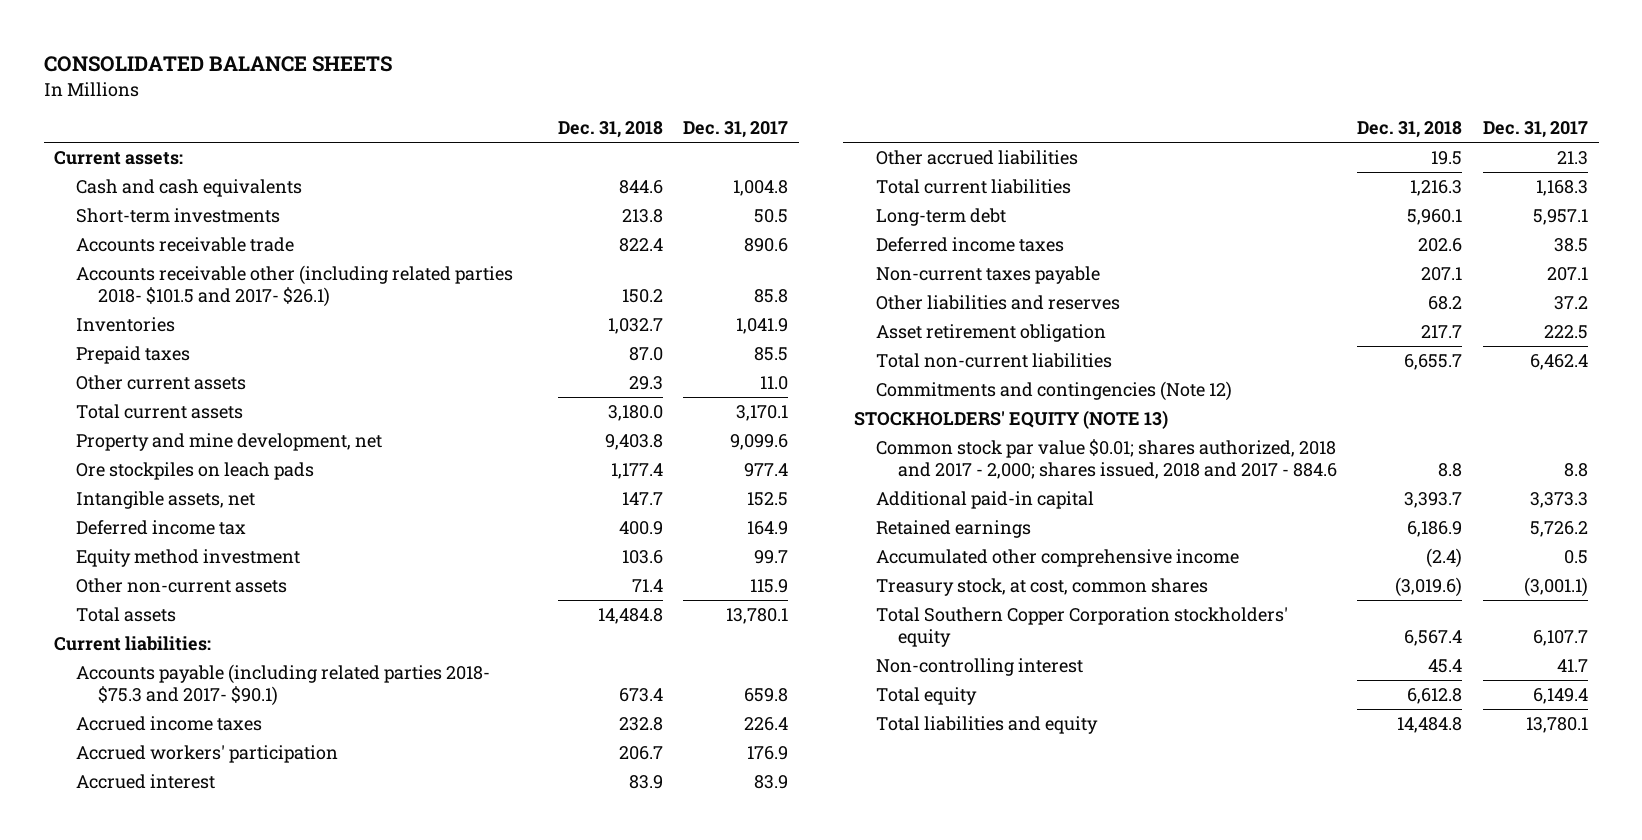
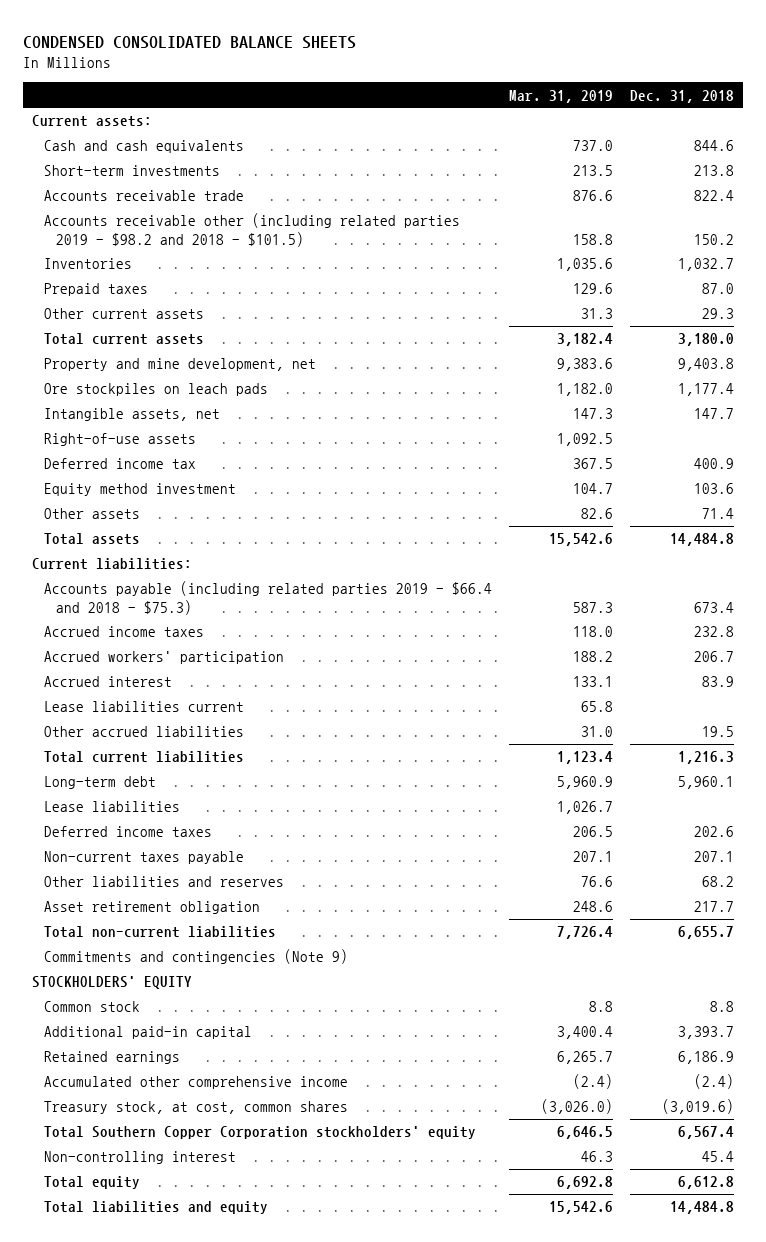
[43,56,392,73] CONSOLIDATED BALANCE SHEETS -> [23,35,357,49] CONDENSED CONSOLIDATED BALANCE SHEETS
[683,121,789,139] Dec. 31, 2017 -> none
none -> [508,89,613,103] Mar. 31, 2019
[75,264,513,307] Accounts receivable other (including related parties 2018- $101.5 and 2017- $26.1) -> [43,213,460,247] Accounts receivable other (including related parties 2019 - $98.2 and 2018 - $101.5)
none -> [43,433,196,447] Right-of-use assets
[75,577,287,593] Other non-current assets -> [43,508,140,520] Other assets
[75,663,490,706] Accounts payable (including related parties 2018- $75.3 and 2017- $90.1) -> [43,581,492,615] Accounts payable (including related parties 2019 - $66.4 and 2018 - $75.3)
none -> [43,701,244,713] Lease liabilities current
none -> [43,801,180,813] Lease liabilities
[875,380,1232,401] Commitments and contingencies (Note 12) -> [43,949,348,965] Commitments and contingencies (Note 9)
[853,409,1168,429] STOCKHOLDERS' EQUITY (NOTE 13) -> [31,976,192,990] STOCKHOLDERS' EQUITY
[875,438,1337,479] Common stock par value $0.01; shares authorized, 2018 and 2017 - 2,000; shares issued, 2018 and 2017 - 884.6 -> [43,1001,140,1013] Common stock

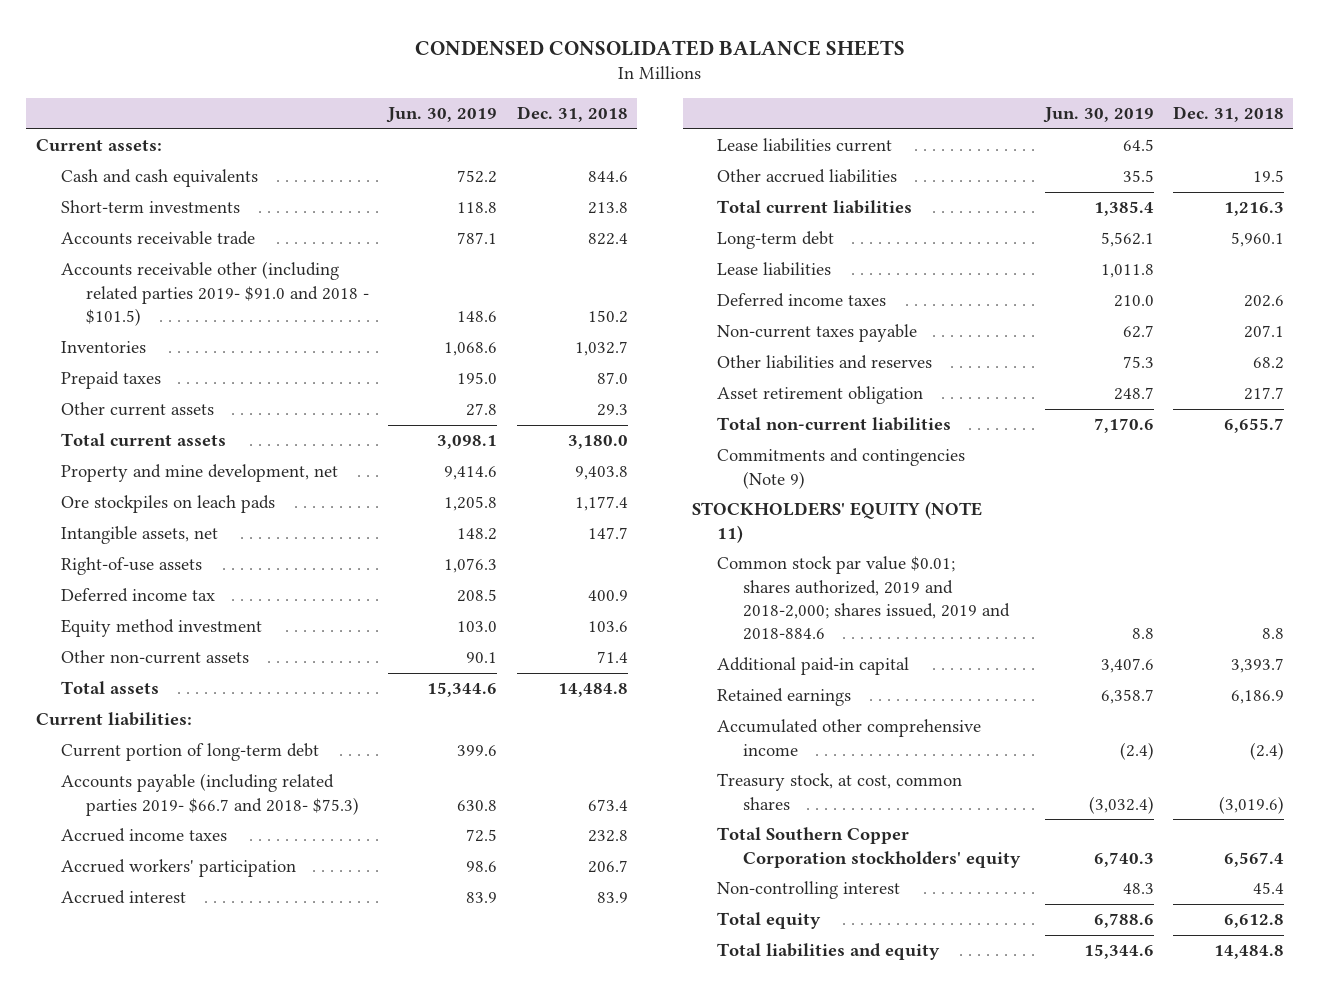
[508,89,613,103] Mar. 31, 2019 -> none
none -> [386,107,498,124] Jun. 30, 2019
[43,213,460,247] Accounts receivable other (including related parties 2019 - $98.2 and 2018 - $101.5) -> [61,261,370,327] Accounts receivable other (including related parties 2019- $91.0 and 2018 - $101.5)
[43,508,140,520] Other assets -> [61,650,250,665] Other non-current assets
none -> [61,743,320,762] Current portion of long-term debt
[43,581,492,615] Accounts payable (including related parties 2019 - $66.4 and 2018 - $75.3) -> [61,773,360,816] Accounts payable (including related parties 2019- $66.7 and 2018- $75.3)
[31,976,192,990] STOCKHOLDERS' EQUITY -> [692,501,983,543] STOCKHOLDERS' EQUITY (NOTE 11)
[43,1001,140,1013] Common stock -> [717,556,1010,641] Common stock par value $0.01; shares authorized, 2019 and 2018-2,000; shares issued, 2019 and 2018-884.6

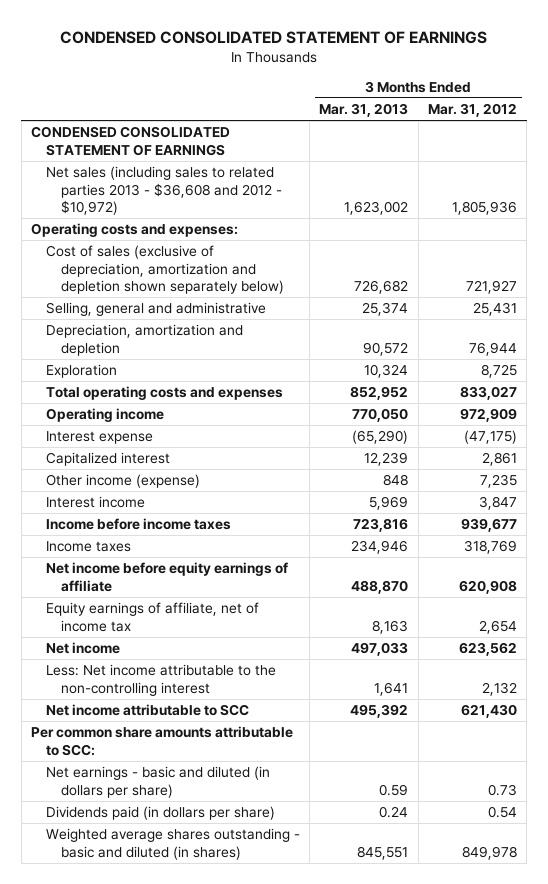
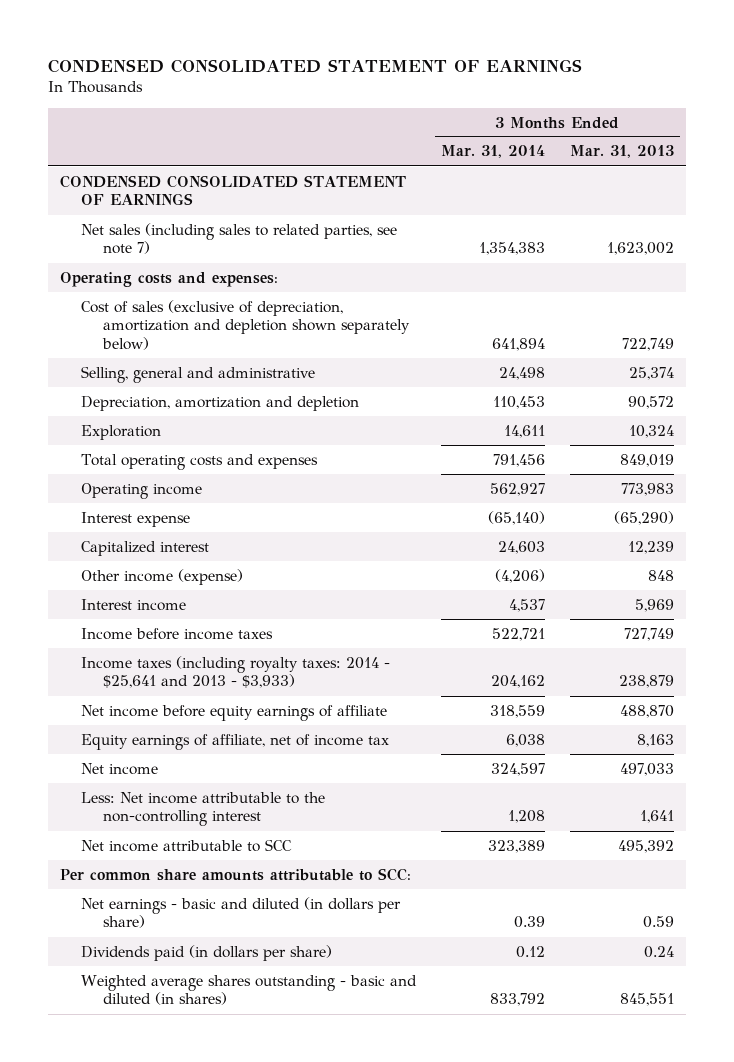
[427,103,517,118] Mar. 31, 2012 -> none
none -> [440,145,545,159] Mar. 31, 2014
[45,166,283,215] Net sales (including sales to related parties 2013 - $36,608 and 2012 - $10,972) -> [81,222,398,255] Net sales (including sales to related parties, see note 7)
[354,279,409,294] 726,682 -> [621,337,674,351] 722,749
[350,386,409,401] 852,952 -> [619,453,674,467] 849,019
[352,408,409,423] 770,050 -> [620,482,674,496] 773,983
[45,541,131,553] Income taxes -> none
[353,518,409,533] 723,816 -> [623,627,674,641] 727,749
none -> [81,655,391,689] Income taxes (including royalty taxes: 2014 - $25,641 and 2013 - $3,933)

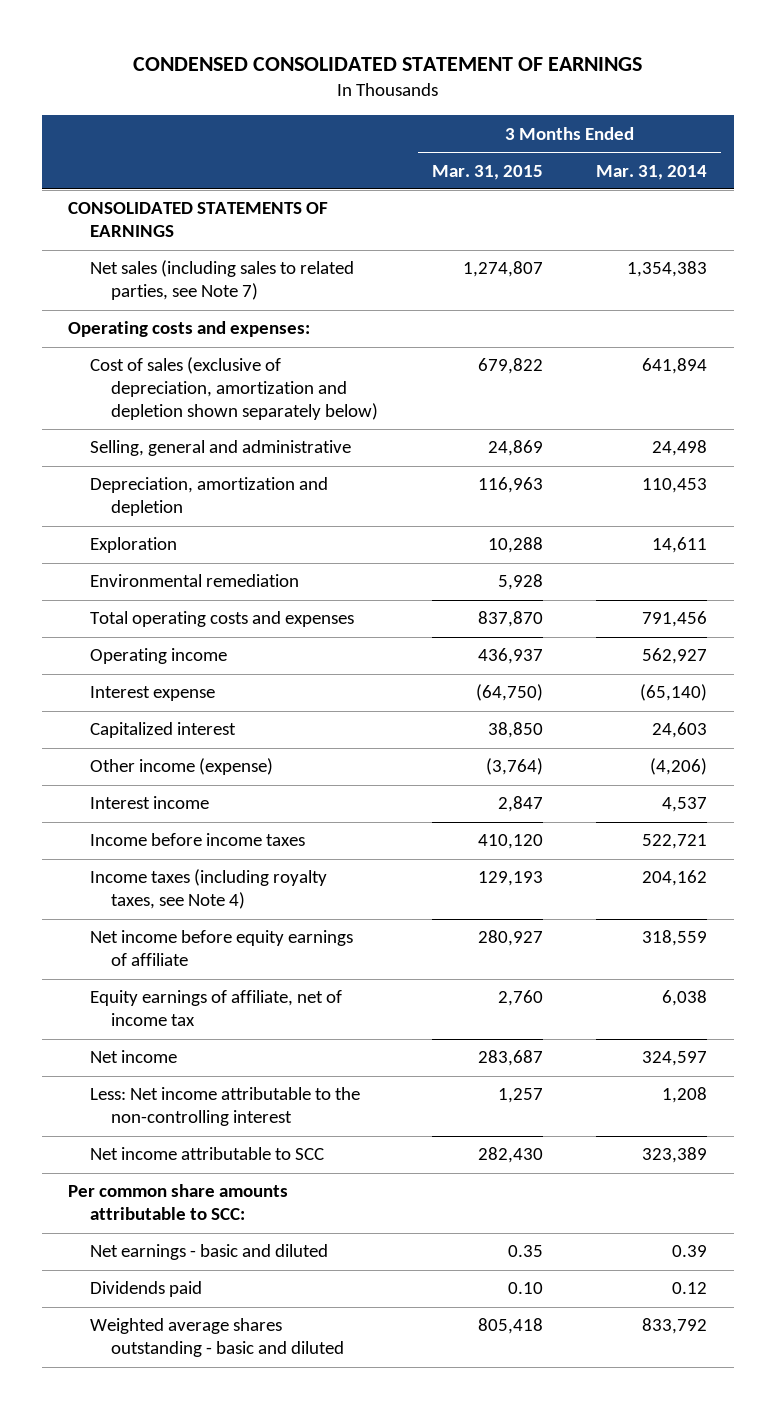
[569,145,674,159] Mar. 31, 2013 -> none
none -> [431,164,543,180] Mar. 31, 2015
[60,174,407,206] CONDENSED CONSOLIDATED STATEMENT OF EARNINGS -> [68,202,329,238] CONSOLIDATED STATEMENTS OF EARNINGS
[81,222,398,255] Net sales (including sales to related parties, see note 7) -> [89,260,354,301] Net sales (including sales to related parties, see Note 7)
none -> [89,574,299,588] Environmental remediation
[81,655,391,689] Income taxes (including royalty taxes: 2014 - $25,641 and 2013 - $3,933) -> [89,869,327,910] Income taxes (including royalty taxes, see Note 4)
[81,896,402,929] Net earnings - basic and diluted (in dollars per share) -> [89,1244,328,1261] Net earnings - basic and diluted
[81,944,333,961] Dividends paid (in dollars per share) -> [89,1281,202,1298] Dividends paid
[81,974,418,1006] Weighted average shares outstanding - basic and diluted (in shares) -> [89,1318,345,1358] Weighted average shares outstanding - basic and diluted

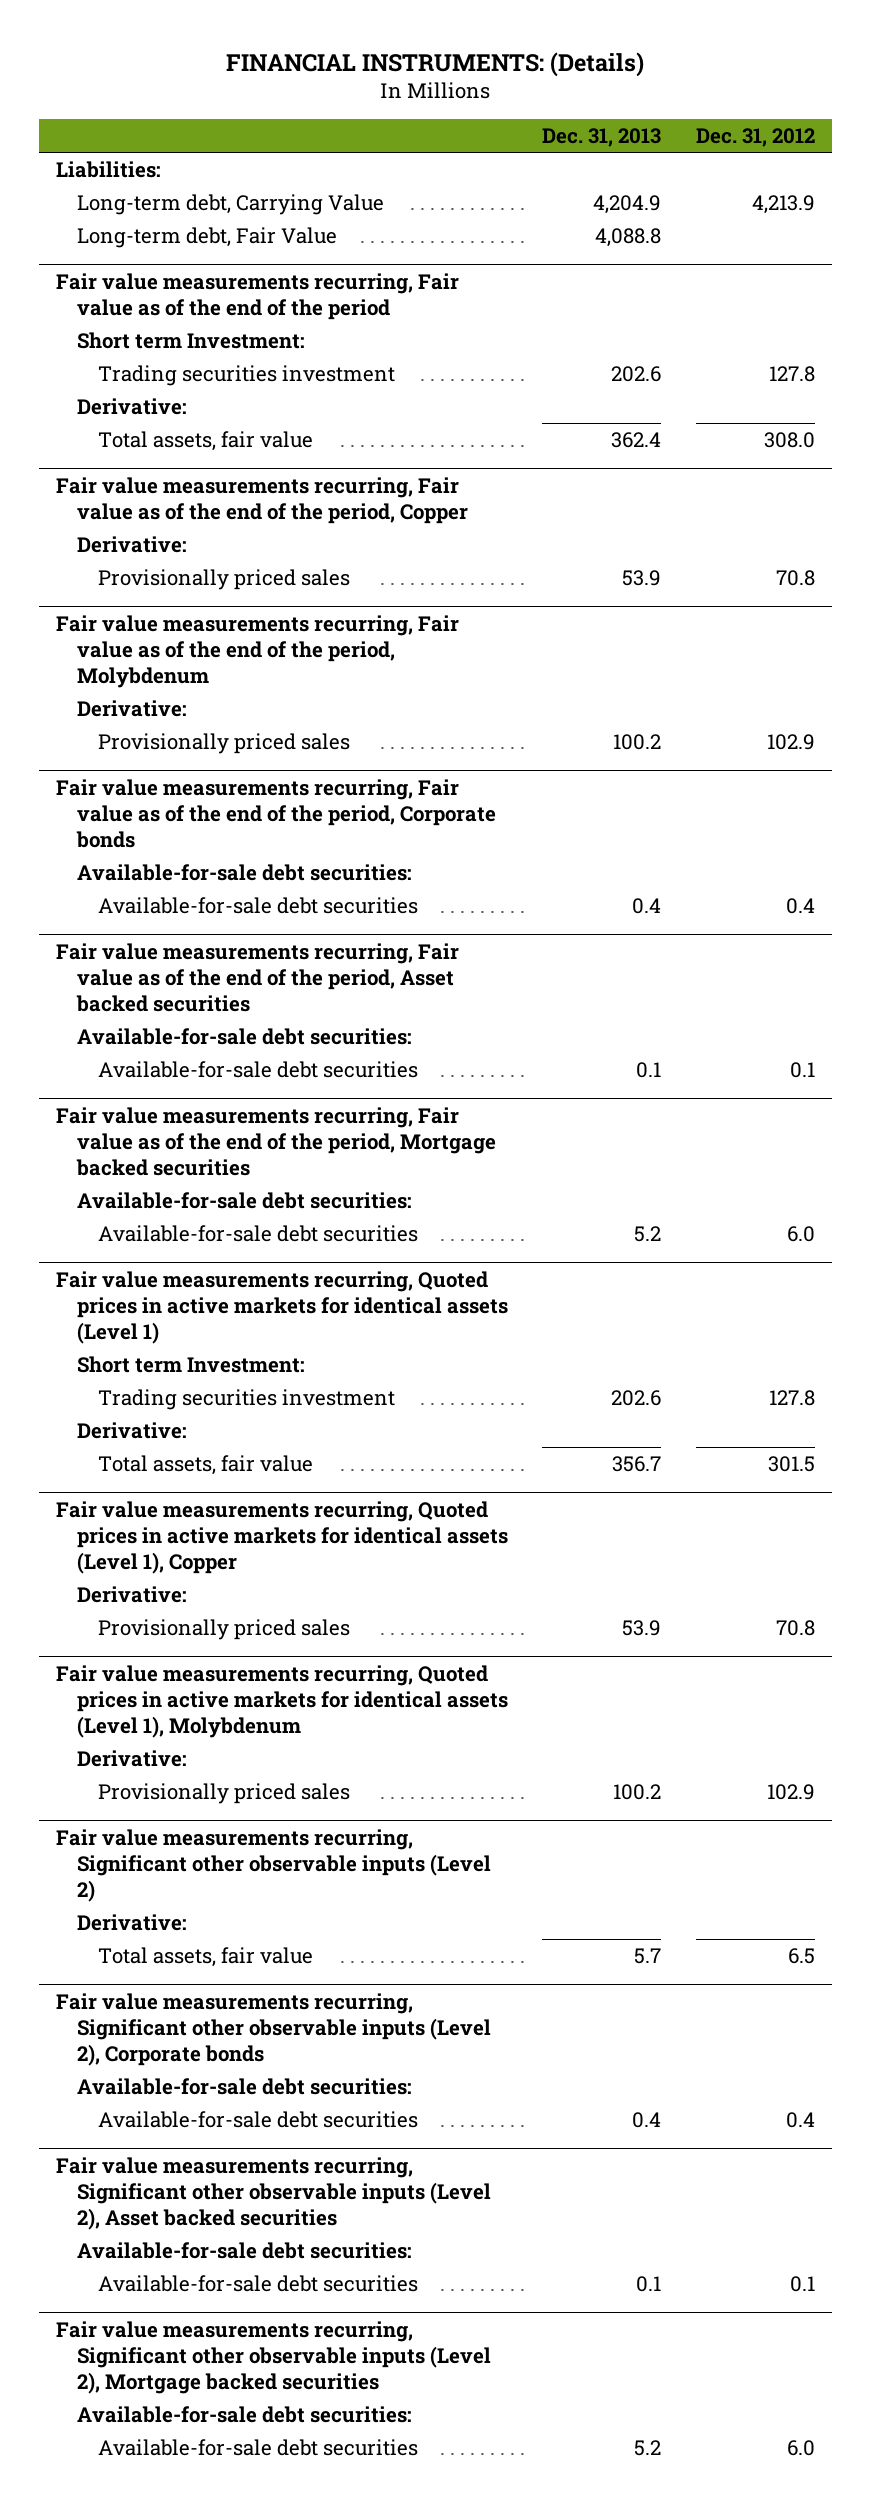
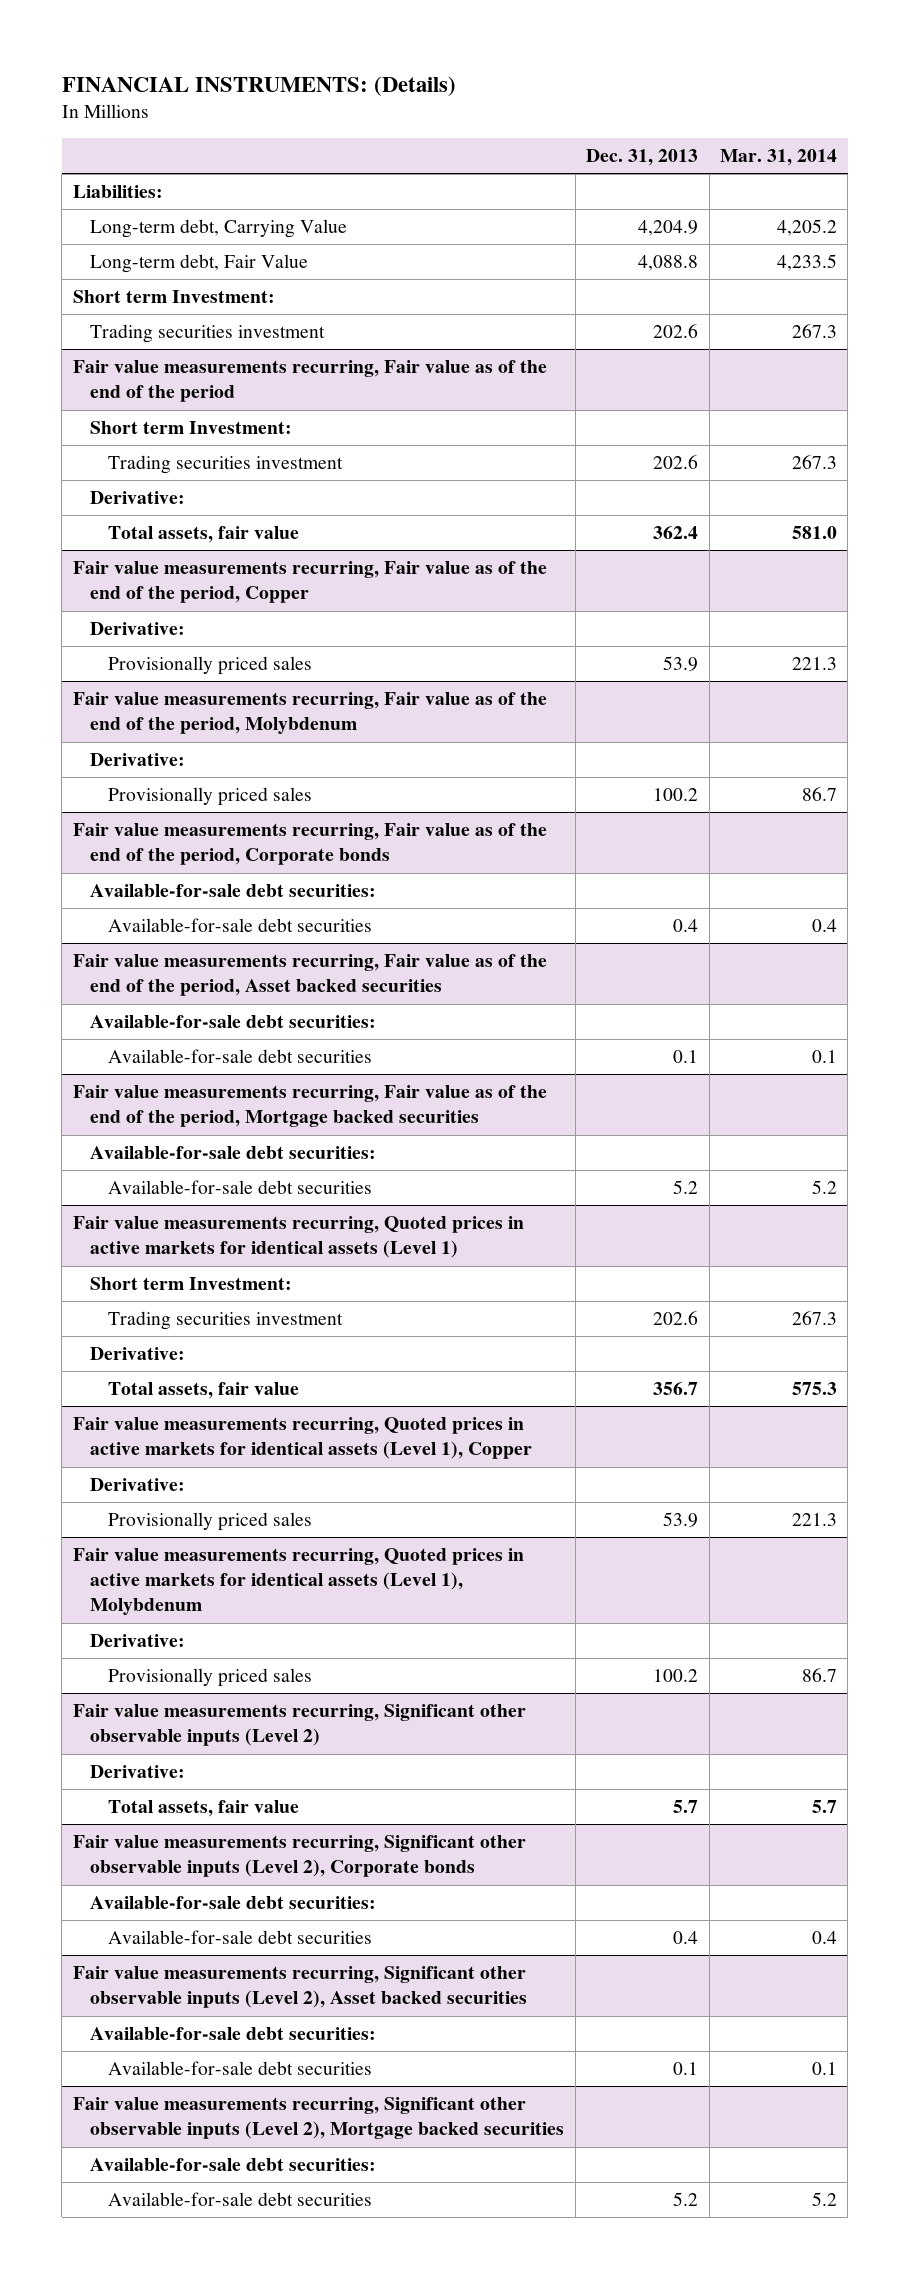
[695,127,815,147] Dec. 31, 2012 -> none
none -> [719,148,837,166] Mar. 31, 2014
none -> [72,290,275,304] Short term Investment:
none -> [90,324,326,344] Trading securities investment

